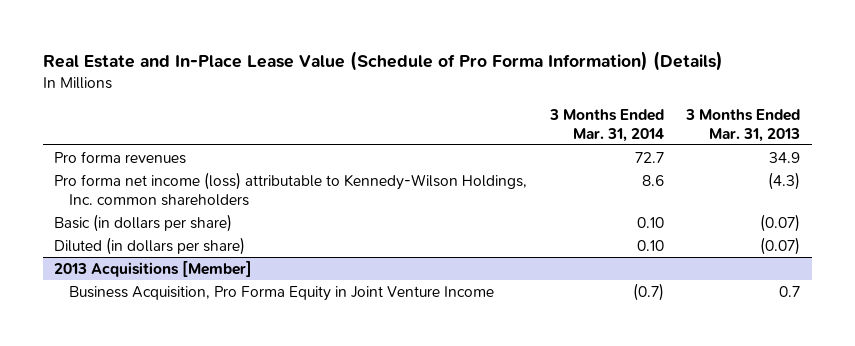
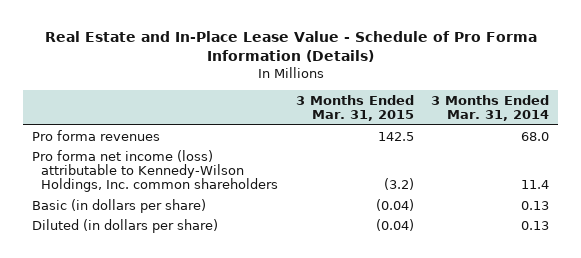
[43,50,724,71] Real Estate and In-Place Lease Value (Schedule of Pro Forma Information) (Details) -> [44,31,537,63] Real Estate and In-Place Lease Value - Schedule of Pro Forma Information (Details)
[685,108,801,142] 3 Months Ended Mar. 31, 2013 -> none
none -> [295,95,414,122] 3 Months Ended Mar. 31, 2015
[54,260,253,277] 2013 Acquisitions [Member] -> none
[69,285,495,301] Business Acquisition, Pro Forma Equity in Joint Venture Income -> none
[634,151,664,163] 72.7 -> [521,131,550,141] 68.0
[641,174,664,186] 8.6 -> [521,180,550,190] 11.4
[636,216,664,228] 0.10 -> [521,200,550,210] 0.13
[636,239,664,251] 0.10 -> [521,220,550,230] 0.13

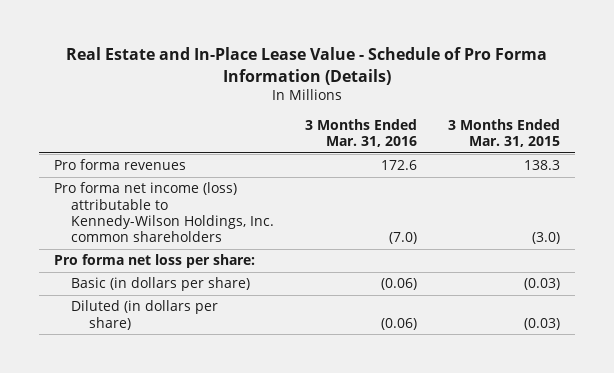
[431,95,550,122] 3 Months Ended Mar. 31, 2014 -> none
none -> [305,118,418,148] 3 Months Ended Mar. 31, 2016
[377,131,414,141] 142.5 -> [523,160,560,171] 138.3
[383,178,414,191] (3.2) -> [531,232,560,245] (3.0)
none -> [54,254,256,269] Pro forma net loss per share:
[375,198,414,211] (0.04) -> [523,278,560,291] (0.03)
[375,218,414,231] (0.04) -> [523,317,560,330] (0.03)

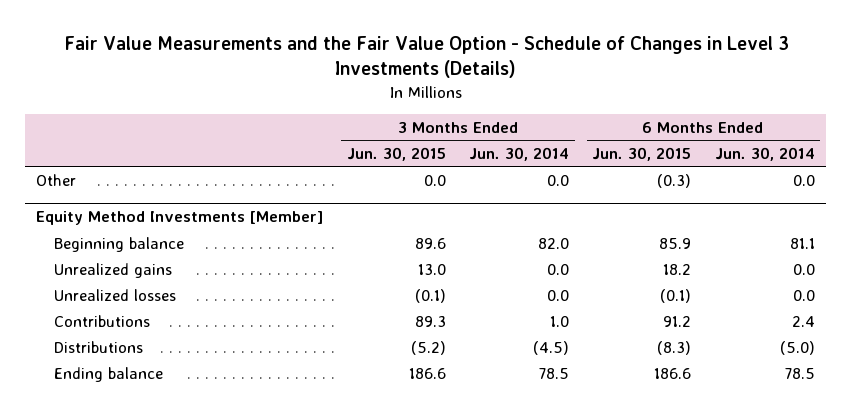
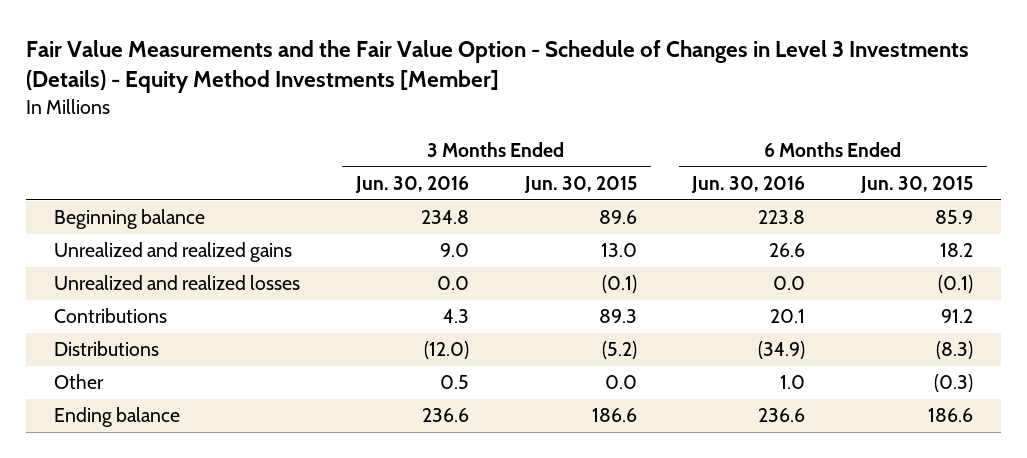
[63,36,789,79] Fair Value Measurements and the Fair Value Option - Schedule of Changes in Level 3 Investments (Details) -> [25,39,969,94] Fair Value Measurements and the Fair Value Option - Schedule of Changes in Level 3 Investments (Details) - Equity Method Investments [Member]
[469,146,570,161] Jun. 30, 2014 -> none
[714,146,815,161] Jun. 30, 2014 -> none
none -> [354,176,469,194] Jun. 30, 2016
none -> [691,176,806,194] Jun. 30, 2016
[36,211,324,226] Equity Method Investments [Member] -> none
[54,262,173,278] Unrealized gains -> [53,242,292,263] Unrealized and realized gains
[54,288,177,301] Unrealized losses -> [53,275,300,291] Unrealized and realized losses
[36,173,77,186] Other -> [53,374,104,390] Other

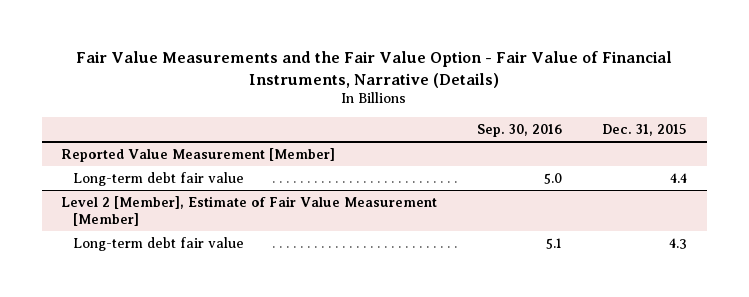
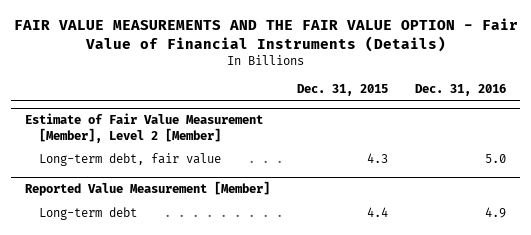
[76,51,673,88] Fair Value Measurements and the Fair Value Option - Fair Value of Financial Instruments, Narrative (Details) -> [13,18,518,53] FAIR VALUE MEASUREMENTS AND THE FAIR VALUE OPTION - Fair Value of Financial Instruments (Details)
[477,123,563,137] Sep. 30, 2016 -> none
none -> [415,84,507,97] Dec. 31, 2016
none -> [24,113,263,144] Estimate of Fair Value Measurement [Member], Level 2 [Member]
none -> [39,152,222,166] Long-term debt, fair value
[61,195,438,227] Level 2 [Member], Estimate of Fair Value Measurement [Member] -> none
[73,236,245,251] Long-term debt fair value -> none
[73,171,245,186] Long-term debt fair value -> [39,206,138,220] Long-term debt

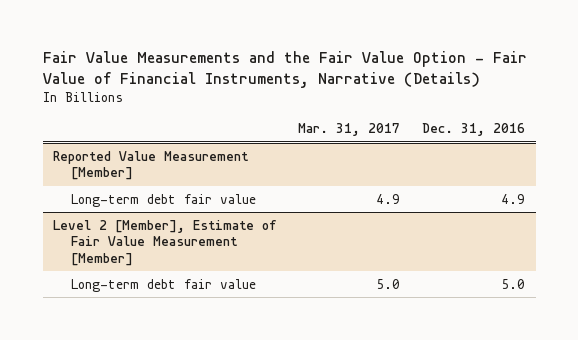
[13,18,518,53] FAIR VALUE MEASUREMENTS AND THE FAIR VALUE OPTION - Fair Value of Financial Instruments (Details) -> [42,51,527,88] Fair Value Measurements and the Fair Value Option - Fair Value of Financial Instruments, Narrative (Details)
[297,84,389,97] Dec. 31, 2015 -> none
none -> [298,123,401,137] Mar. 31, 2017
[24,113,263,144] Estimate of Fair Value Measurement [Member], Level 2 [Member] -> none
[39,152,222,166] Long-term debt, fair value -> none
[39,206,138,220] Long-term debt -> [71,193,257,207] Long-term debt fair value
none -> [53,219,277,266] Level 2 [Member], Estimate of Fair Value Measurement [Member]
none -> [71,278,257,292] Long-term debt fair value

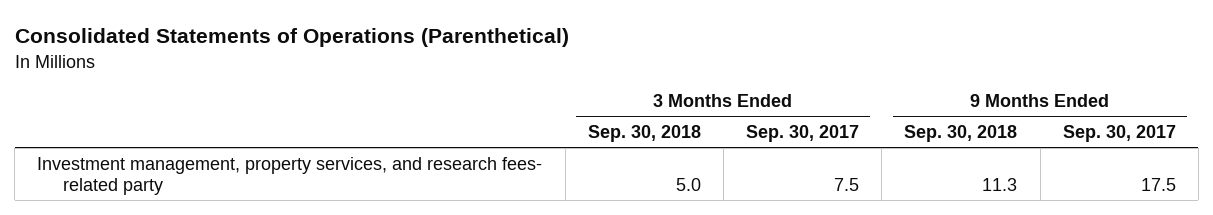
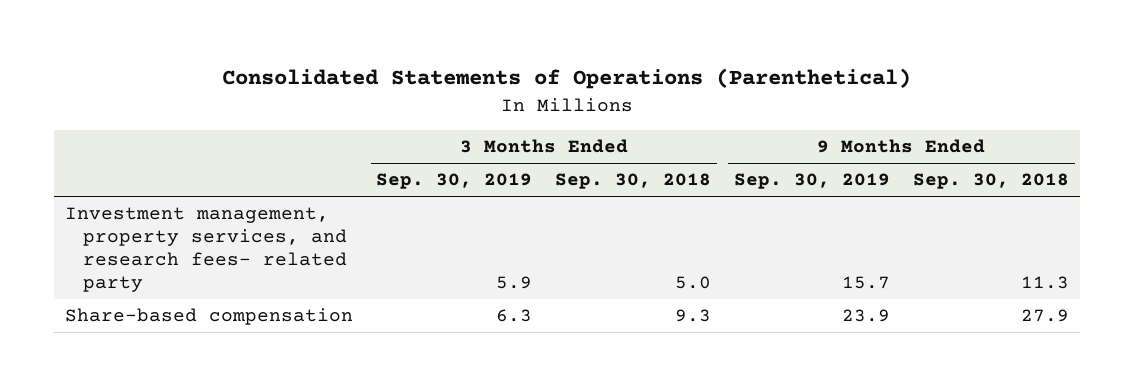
[746,125,860,143] Sep. 30, 2017 -> none
[1062,125,1176,143] Sep. 30, 2017 -> none
none -> [376,173,533,190] Sep. 30, 2019
none -> [733,173,890,190] Sep. 30, 2019
none -> [65,308,354,326] Share-based compensation

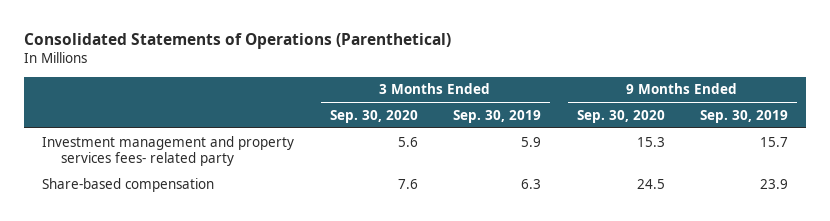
[555,173,712,190] Sep. 30, 2018 -> none
[912,173,1069,190] Sep. 30, 2018 -> none
none -> [329,109,418,123] Sep. 30, 2020
none -> [576,109,665,123] Sep. 30, 2020
[65,207,347,293] Investment management, property services, and research fees- related party -> [42,135,295,166] Investment management and property services fees- related party

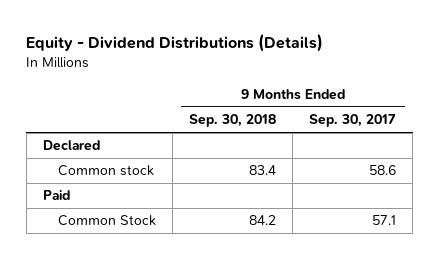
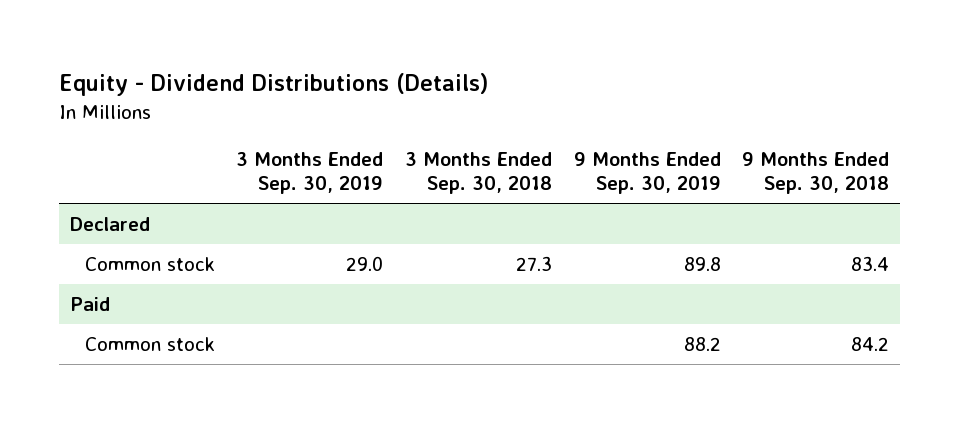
[309,114,397,128] Sep. 30, 2017 -> none
none -> [236,151,384,195] 3 Months Ended Sep. 30, 2019
none -> [404,151,552,195] 3 Months Ended Sep. 30, 2018
none -> [573,151,721,195] 9 Months Ended Sep. 30, 2019
[58,215,157,227] Common Stock -> [84,336,215,351] Common stock

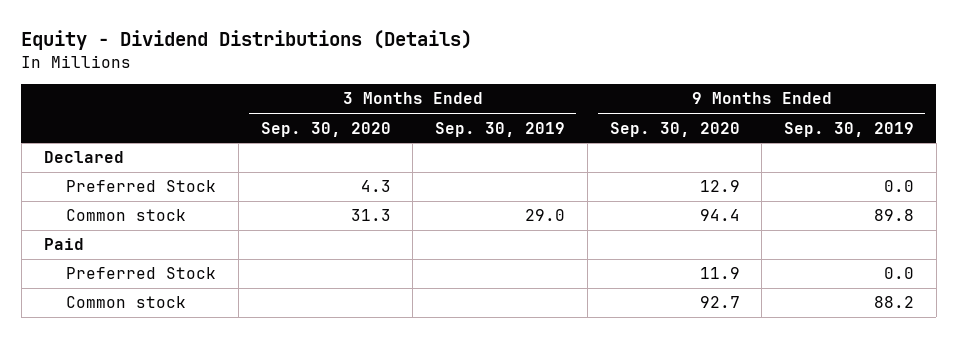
[404,151,552,195] 3 Months Ended Sep. 30, 2018 -> none
[742,151,890,195] 9 Months Ended Sep. 30, 2018 -> none
none -> [260,121,391,137] Sep. 30, 2020
none -> [609,121,740,137] Sep. 30, 2020
none -> [66,180,217,193] Preferred Stock
none -> [66,267,217,280] Preferred Stock

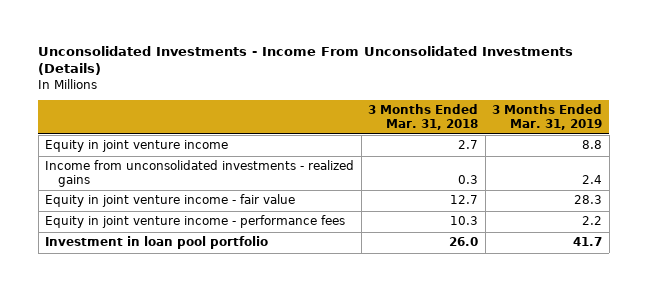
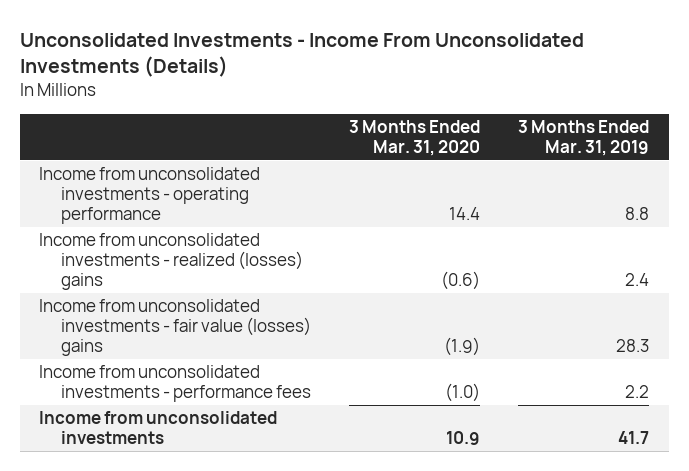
[368,104,479,130] 3 Months Ended Mar. 31, 2018 -> none
none -> [348,119,480,156] 3 Months Ended Mar. 31, 2020
[45,140,229,153] Equity in joint venture income -> [39,167,261,225] Income from unconsolidated investments - operating performance
[45,160,355,187] Income from unconsolidated investments - realized gains -> [39,233,303,291] Income from unconsolidated investments - realized (losses) gains
[45,194,296,208] Equity in joint venture income - fair value -> [39,299,311,357] Income from unconsolidated investments - fair value (losses) gains
[45,215,346,229] Equity in joint venture income - performance fees -> [39,365,311,403] Income from unconsolidated investments - performance fees
[45,236,269,250] Investment in loan pool portfolio -> [39,411,278,445] Income from unconsolidated investments

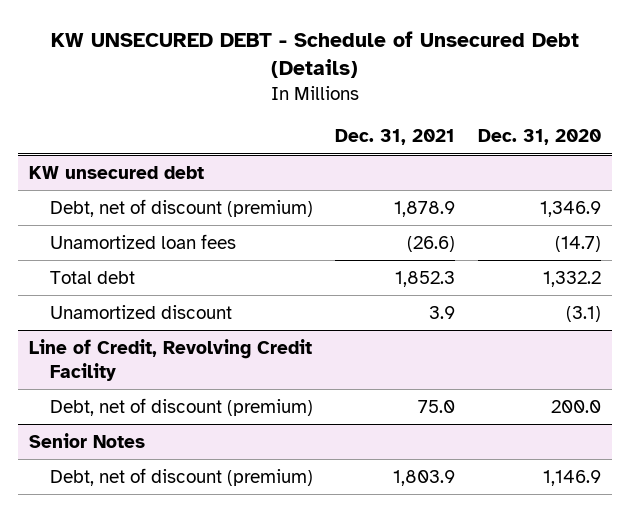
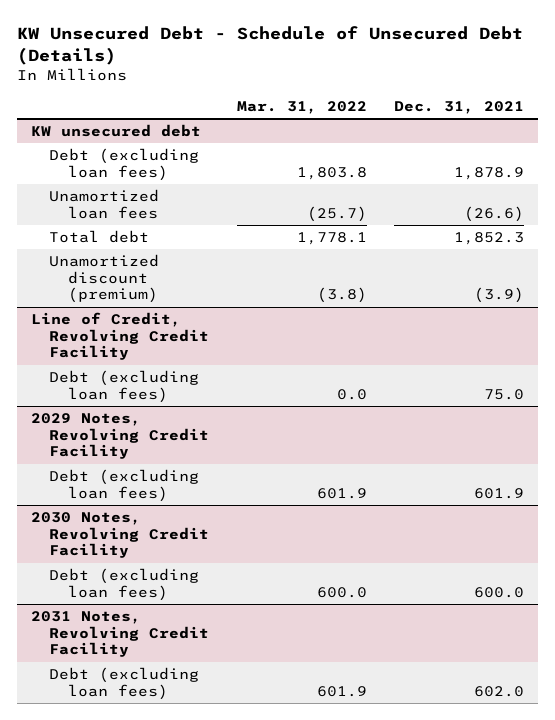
[51,30,580,79] KW UNSECURED DEBT - Schedule of Unsecured Debt (Details) -> [17,26,524,65] KW Unsecured Debt - Schedule of Unsecured Debt (Details)
[478,129,602,146] Dec. 31, 2020 -> none
none -> [236,101,367,115] Mar. 31, 2022
[49,198,313,217] Debt, net of discount (premium) -> [49,148,200,181] Debt (excluding loan fees)
[49,304,232,319] Unamortized discount -> [49,254,160,304] Unamortized discount (premium)
[429,305,456,319] 3.9 -> [474,287,525,304] (3.9)
[29,432,146,448] Senior Notes -> none
[49,467,313,486] Debt, net of discount (premium) -> none
[49,397,313,416] Debt, net of discount (premium) -> [49,370,200,403] Debt (excluding loan fees)
none -> [30,413,210,460] 2029 Notes, Revolving Credit Facility
none -> [49,469,200,502] Debt (excluding loan fees)
none -> [30,512,210,559] 2030 Notes, Revolving Credit Facility
none -> [49,568,200,601] Debt (excluding loan fees)
none -> [30,611,210,658] 2031 Notes, Revolving Credit Facility
none -> [49,667,200,700] Debt (excluding loan fees)

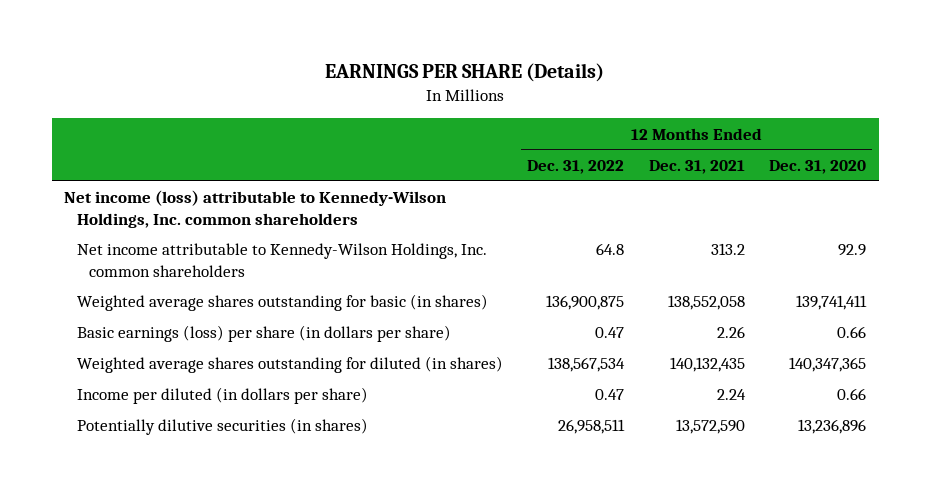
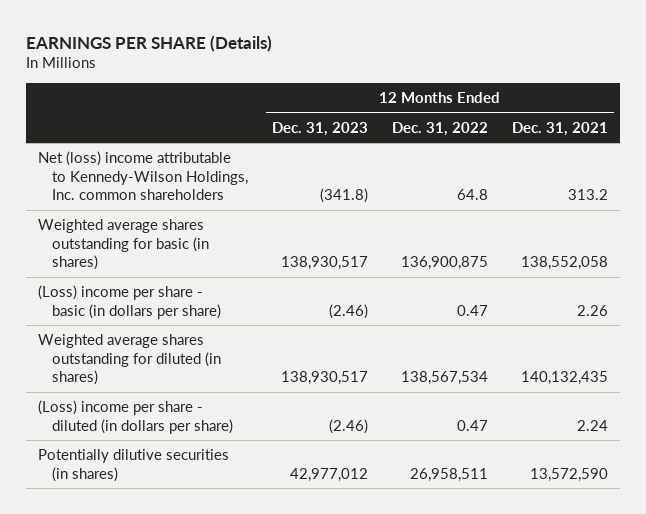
[769,159,867,174] Dec. 31, 2020 -> none
none -> [271,121,368,136] Dec. 31, 2023
[64,190,447,228] Net income (loss) attributable to Kennedy-Wilson Holdings, Inc. common shareholders -> none
[76,243,487,277] Net income attributable to Kennedy-Wilson Holdings, Inc. common shareholders -> [38,151,248,201] Net (loss) income attributable to Kennedy-Wilson Holdings, Inc. common shareholders
[76,325,451,343] Basic earnings (loss) per share (in dollars per share) -> [38,285,221,319] (Loss) income per share - basic (in dollars per share)
[76,387,368,405] Income per diluted (in dollars per share) -> [38,400,233,434] (Loss) income per share - diluted (in dollars per share)

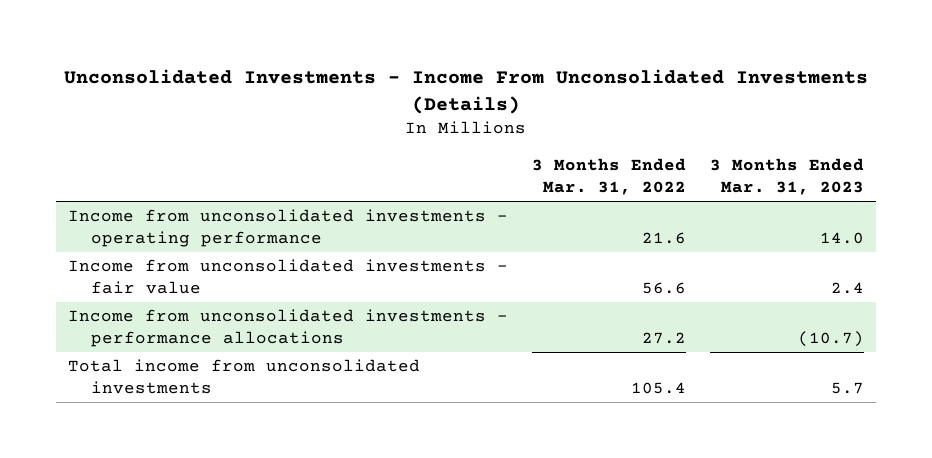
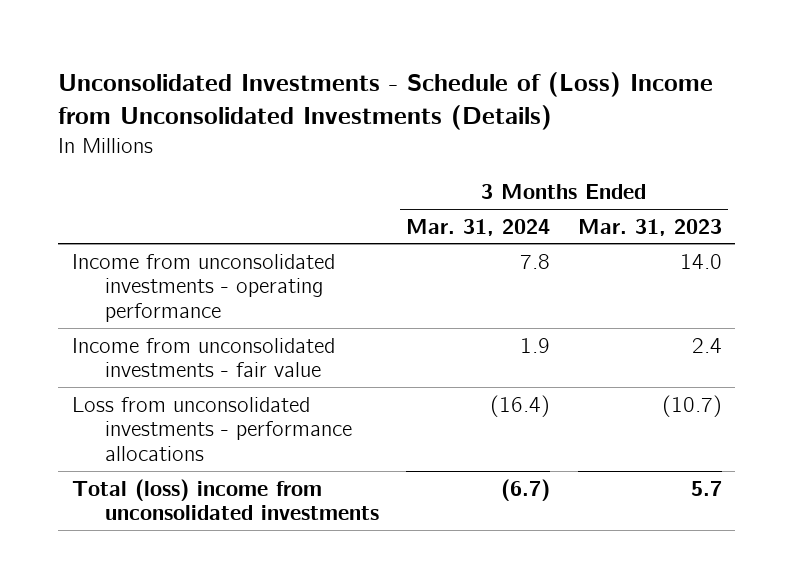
[63,69,868,114] Unconsolidated Investments - Income From Unconsolidated Investments (Details) -> [58,72,714,131] Unconsolidated Investments - Schedule of (Loss) Income from Unconsolidated Investments (Details)
[531,158,686,195] 3 Months Ended Mar. 31, 2022 -> none
none -> [406,218,551,236] Mar. 31, 2024
[67,309,508,347] Income from unconsolidated investments - performance allocations -> [71,396,353,461] Loss from unconsolidated investments - performance allocations
[67,359,420,394] Total income from unconsolidated investments -> [71,478,380,521] Total (loss) income from unconsolidated investments

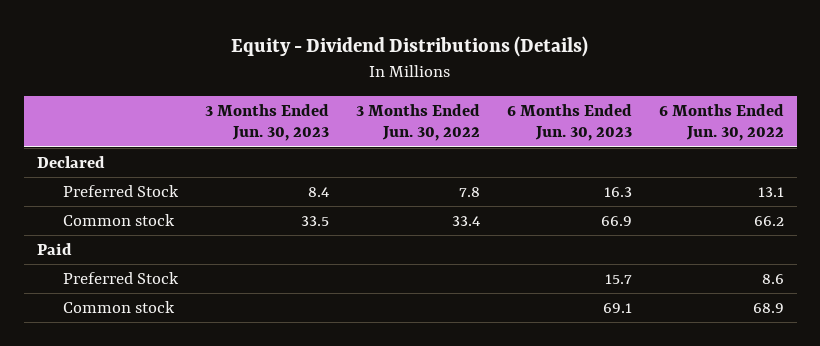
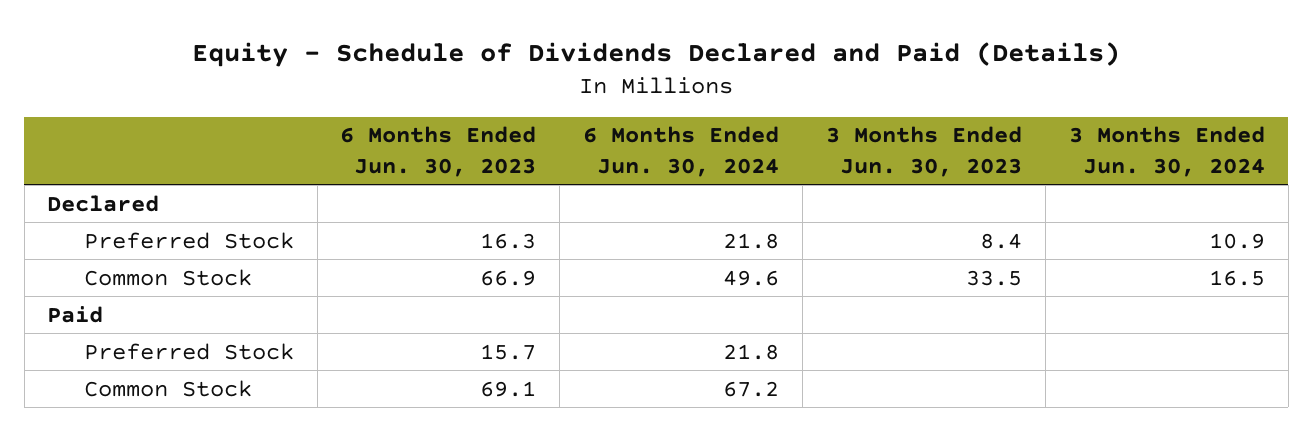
[231,36,589,58] Equity - Dividend Distributions (Details) -> [192,41,1121,67] Equity - Schedule of Dividends Declared and Paid (Details)
[356,103,481,142] 3 Months Ended Jun. 30, 2022 -> none
[658,103,784,142] 6 Months Ended Jun. 30, 2022 -> none
none -> [583,126,780,177] 6 Months Ended Jun. 30, 2024
none -> [1068,126,1265,177] 3 Months Ended Jun. 30, 2024
[63,213,176,226] Common stock -> [83,268,252,286] Common Stock
[63,300,176,313] Common stock -> [83,379,252,397] Common Stock

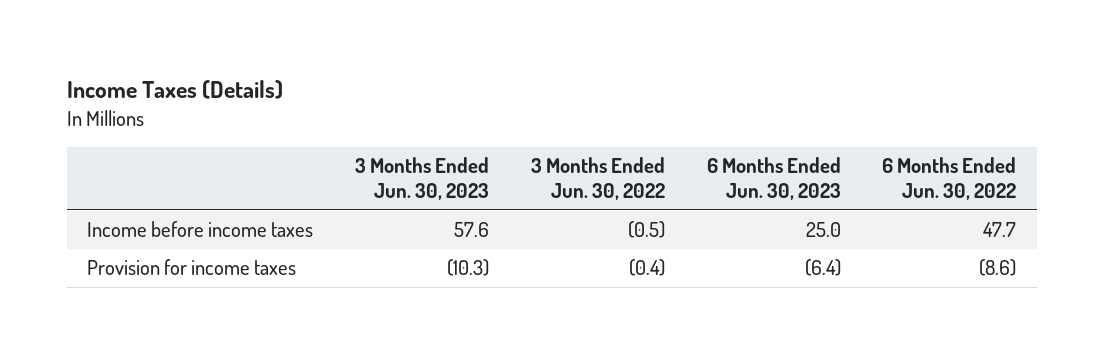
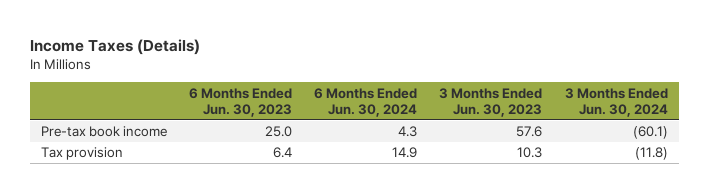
[530,156,665,201] 3 Months Ended Jun. 30, 2022 -> none
[882,156,1017,201] 6 Months Ended Jun. 30, 2022 -> none
none -> [314,87,418,117] 6 Months Ended Jun. 30, 2024
none -> [564,87,668,117] 3 Months Ended Jun. 30, 2024
[87,221,314,238] Income before income taxes -> [40,126,167,138] Pre-tax book income
[87,259,297,276] Provision for income taxes -> [40,147,123,161] Tax provision
[447,259,490,277] (10.3) -> [517,147,543,159] 10.3
[804,259,841,277] (6.4) -> [272,147,292,159] 6.4

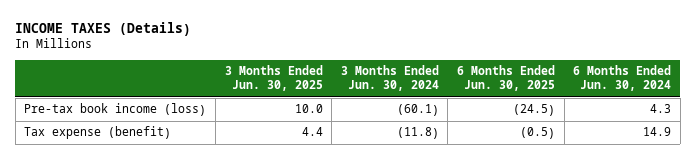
[29,38,200,55] Income Taxes (Details) -> [15,21,192,36] INCOME TAXES (Details)
[188,87,292,117] 6 Months Ended Jun. 30, 2023 -> none
[439,87,543,117] 3 Months Ended Jun. 30, 2023 -> none
none -> [224,65,323,92] 3 Months Ended Jun. 30, 2025
none -> [457,65,556,92] 6 Months Ended Jun. 30, 2025
[40,126,167,138] Pre-tax book income -> [24,103,207,117] Pre-tax book income (loss)
[40,147,123,161] Tax provision -> [24,126,172,140] Tax expense (benefit)

